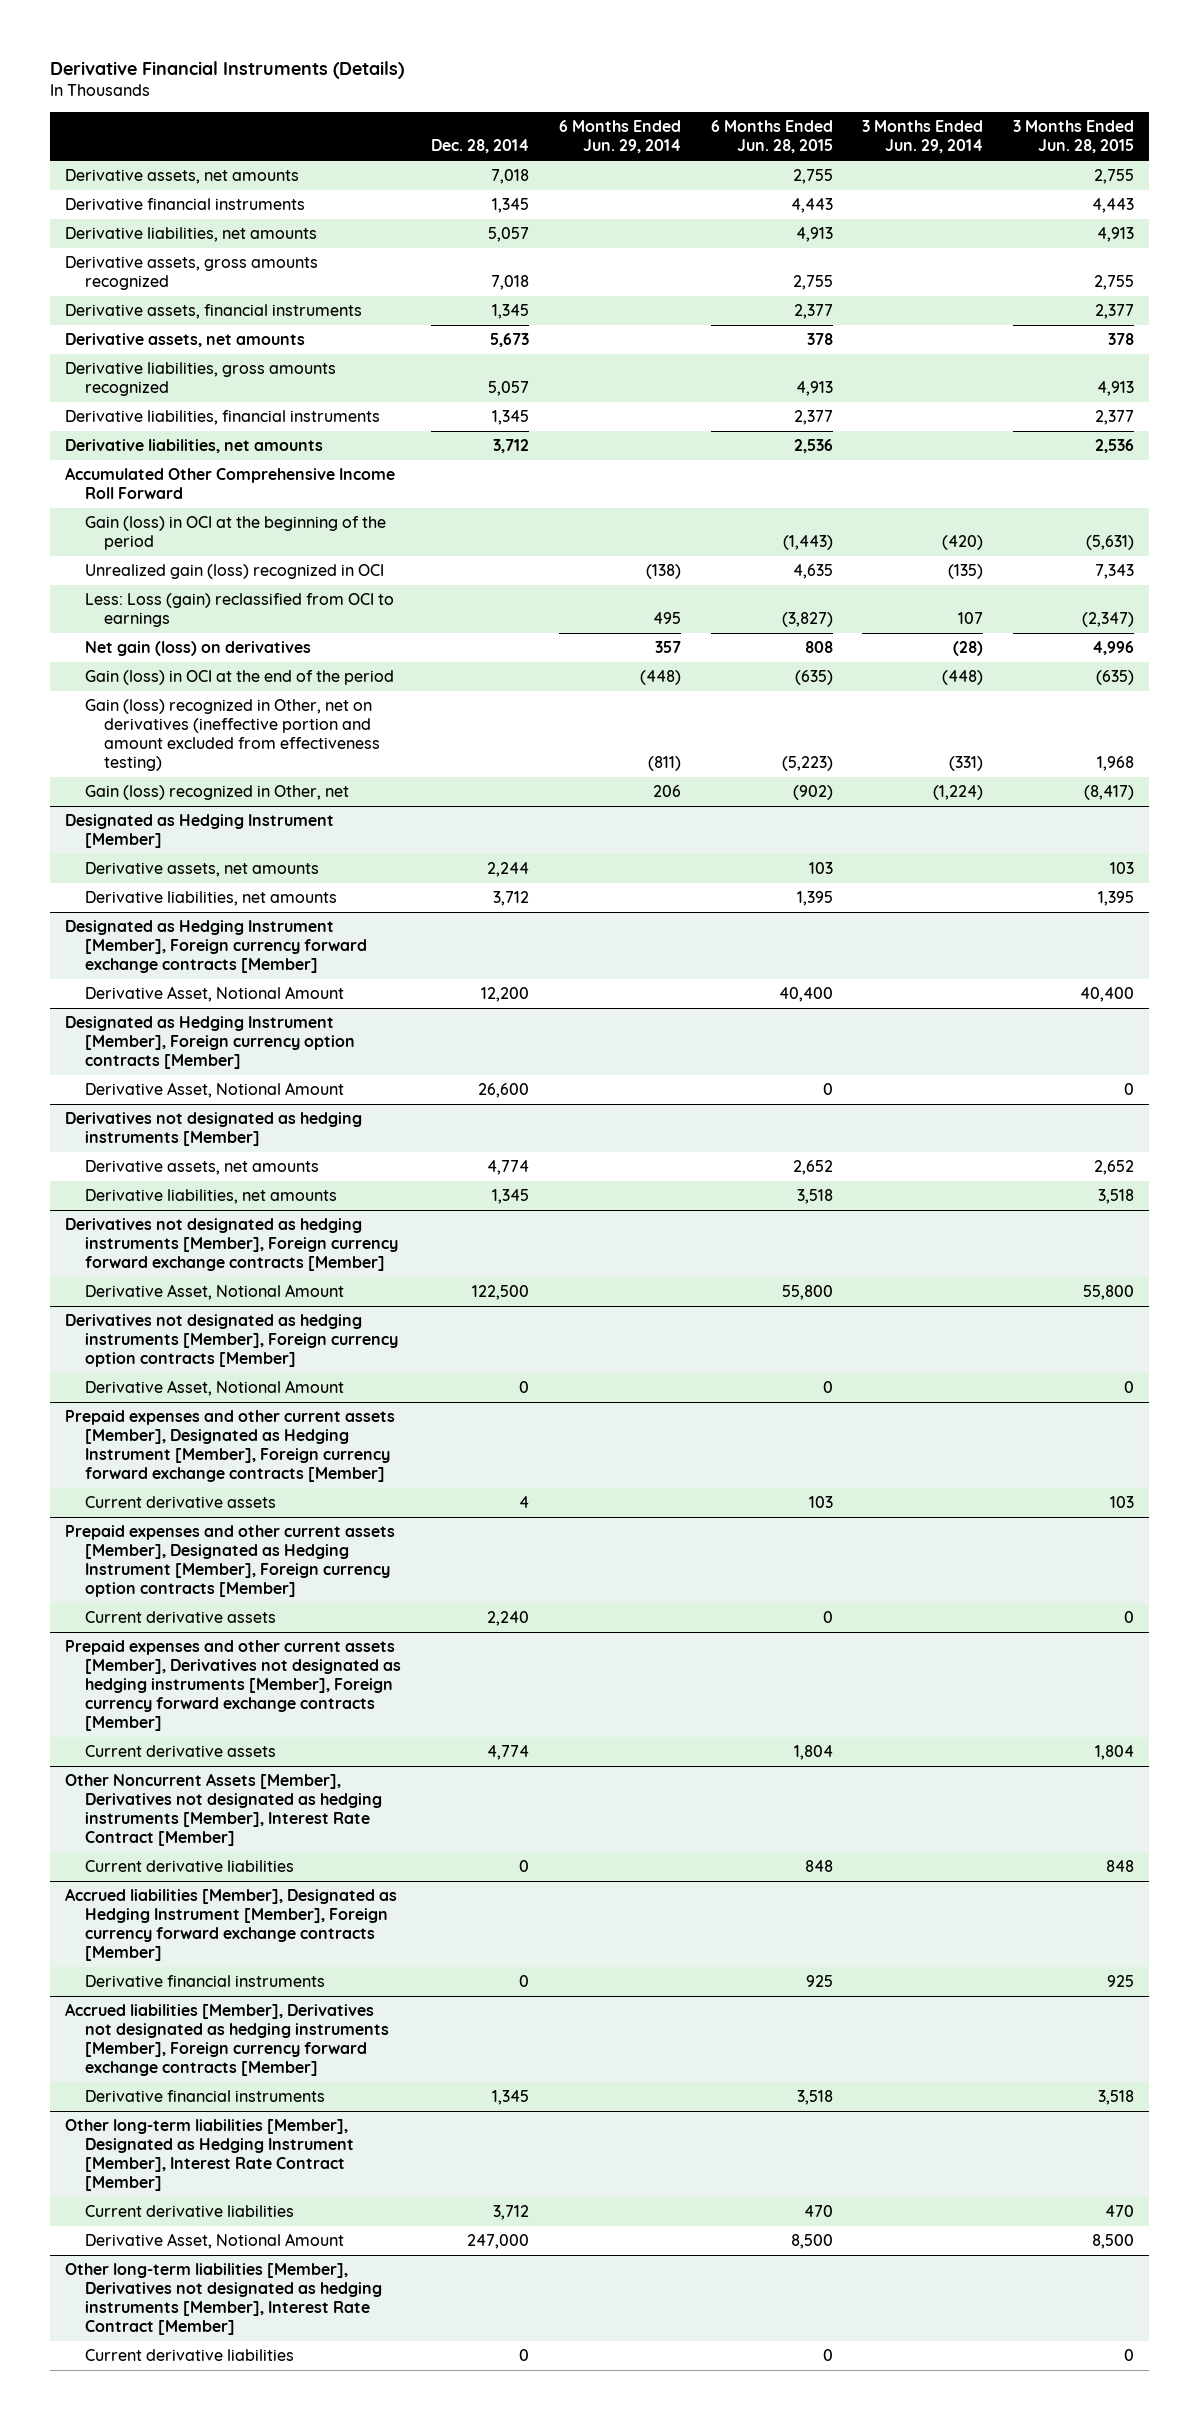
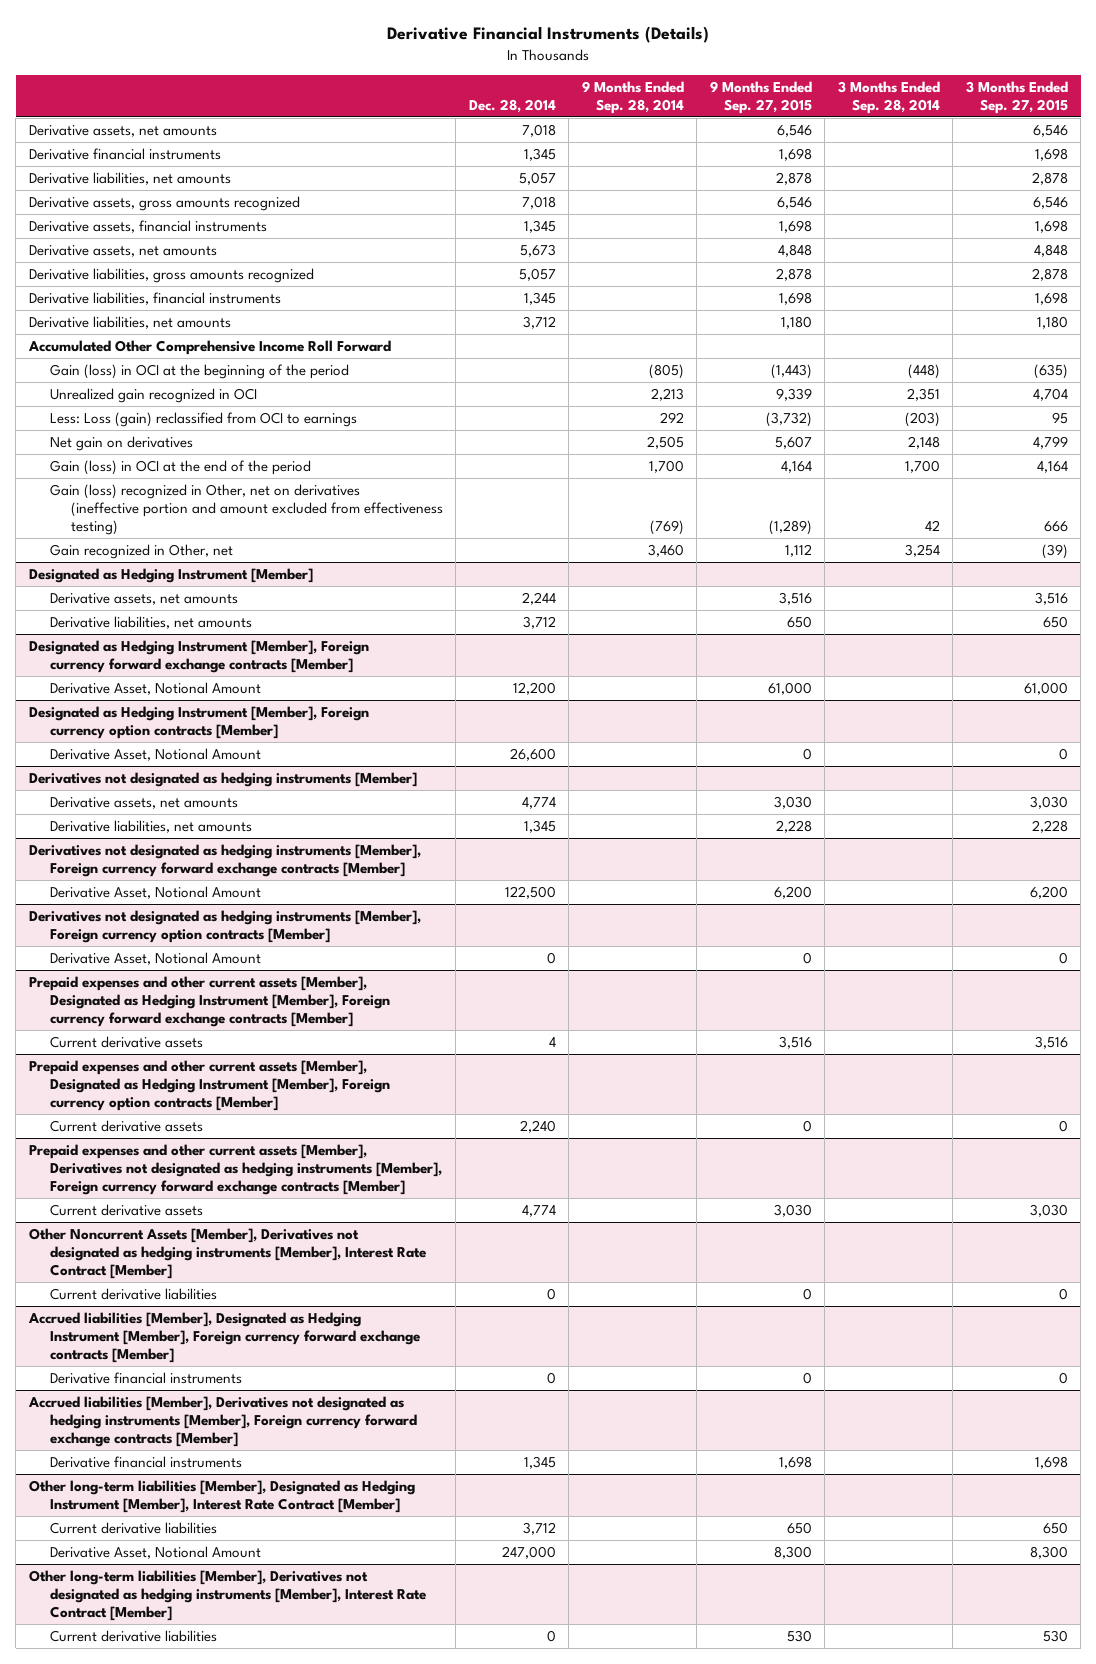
[558,120,681,154] 6 Months Ended Jun. 29, 2014 -> none
[710,120,833,154] 6 Months Ended Jun. 28, 2015 -> none
[862,120,984,154] 3 Months Ended Jun. 29, 2014 -> none
[1013,120,1135,154] 3 Months Ended Jun. 28, 2015 -> none
none -> [581,80,684,115] 9 Months Ended Sep. 28, 2014
none -> [709,80,812,115] 9 Months Ended Sep. 27, 2015
none -> [837,80,940,115] 3 Months Ended Sep. 28, 2014
none -> [965,80,1068,115] 3 Months Ended Sep. 27, 2015
[84,564,384,580] Unrealized gain (loss) recognized in OCI -> [49,387,257,403] Unrealized gain recognized in OCI
[84,641,311,657] Net gain (loss) on derivatives -> [49,435,193,451] Net gain on derivatives
[84,785,349,801] Gain (loss) recognized in Other, net -> [49,543,233,559] Gain recognized in Other, net

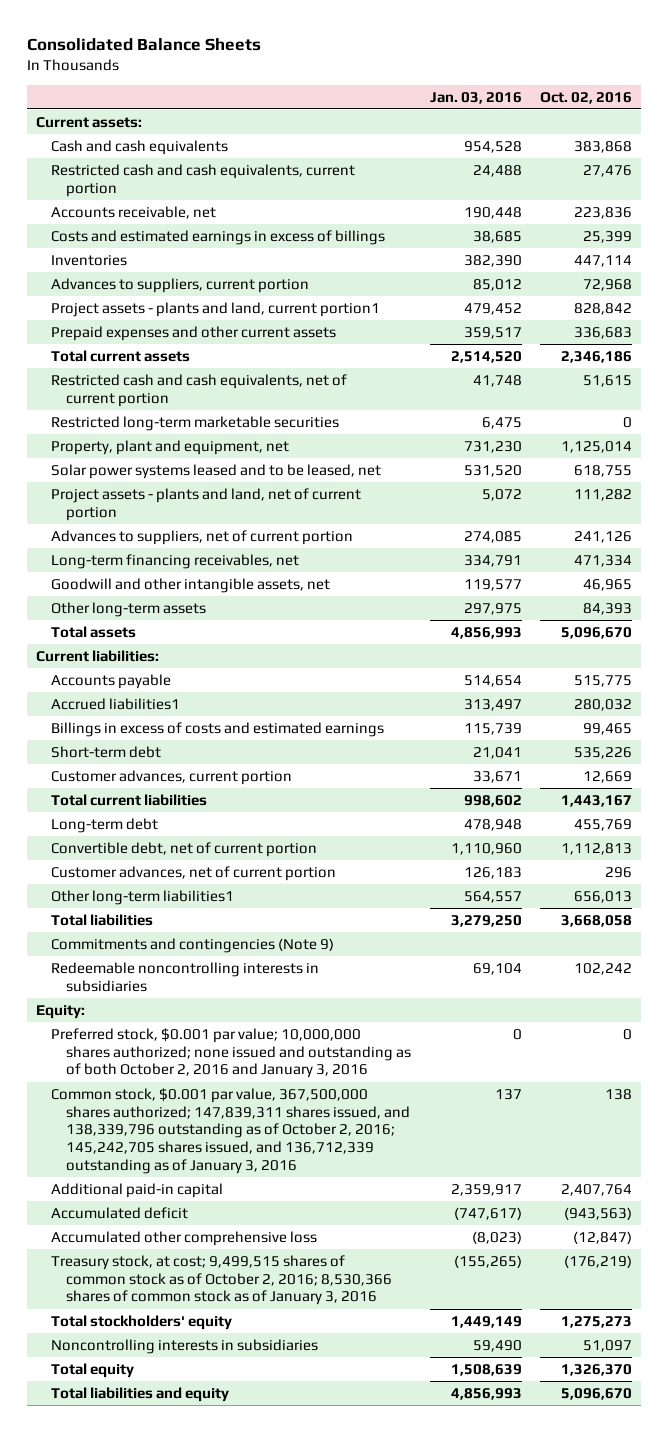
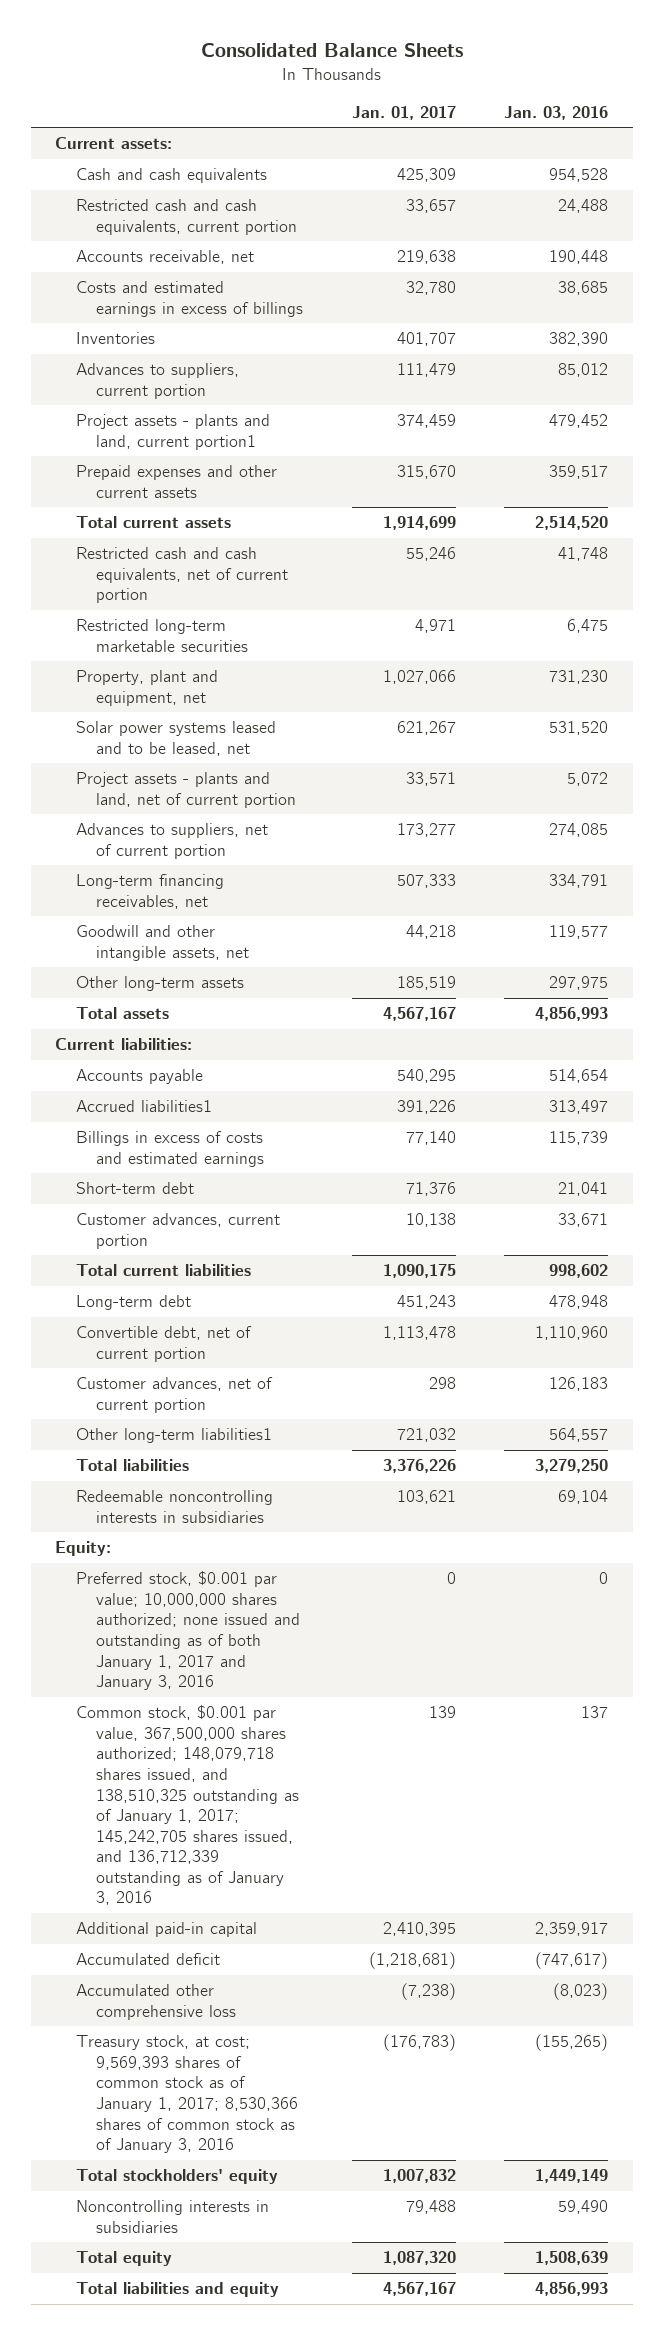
[540,91,633,104] Oct. 02, 2016 -> none
none -> [351,105,456,120] Jan. 01, 2017
[51,937,335,953] Commitments and contingencies (Note 9) -> none
[51,1027,412,1079] Preferred stock, $0.001 par value; 10,000,000 shares authorized; none issued and outstanding as of both October 2, 2016 and January 3, 2016 -> [75,1571,300,1691] Preferred stock, $0.001 par value; 10,000,000 shares authorized; none issued and outstanding as of both January 1, 2017 and January 3, 2016
[51,1087,411,1175] Common stock, $0.001 par value, 367,500,000 shares authorized; 147,839,311 shares issued, and 138,339,796 outstanding as of October 2, 2016; 145,242,705 shares issued, and 136,712,339 outstanding as of January 3, 2016 -> [75,1705,299,1906] Common stock, $0.001 par value, 367,500,000 shares authorized; 148,079,718 shares issued, and 138,510,325 outstanding as of January 1, 2017; 145,242,705 shares issued, and 136,712,339 outstanding as of January 3, 2016
[51,1254,393,1306] Treasury stock, at cost; 9,499,515 shares of common stock as of October 2, 2016; 8,530,366 shares of common stock as of January 3, 2016 -> [75,2035,298,2154] Treasury stock, at cost; 9,569,393 shares of common stock as of January 1, 2017; 8,530,366 shares of common stock as of January 3, 2016

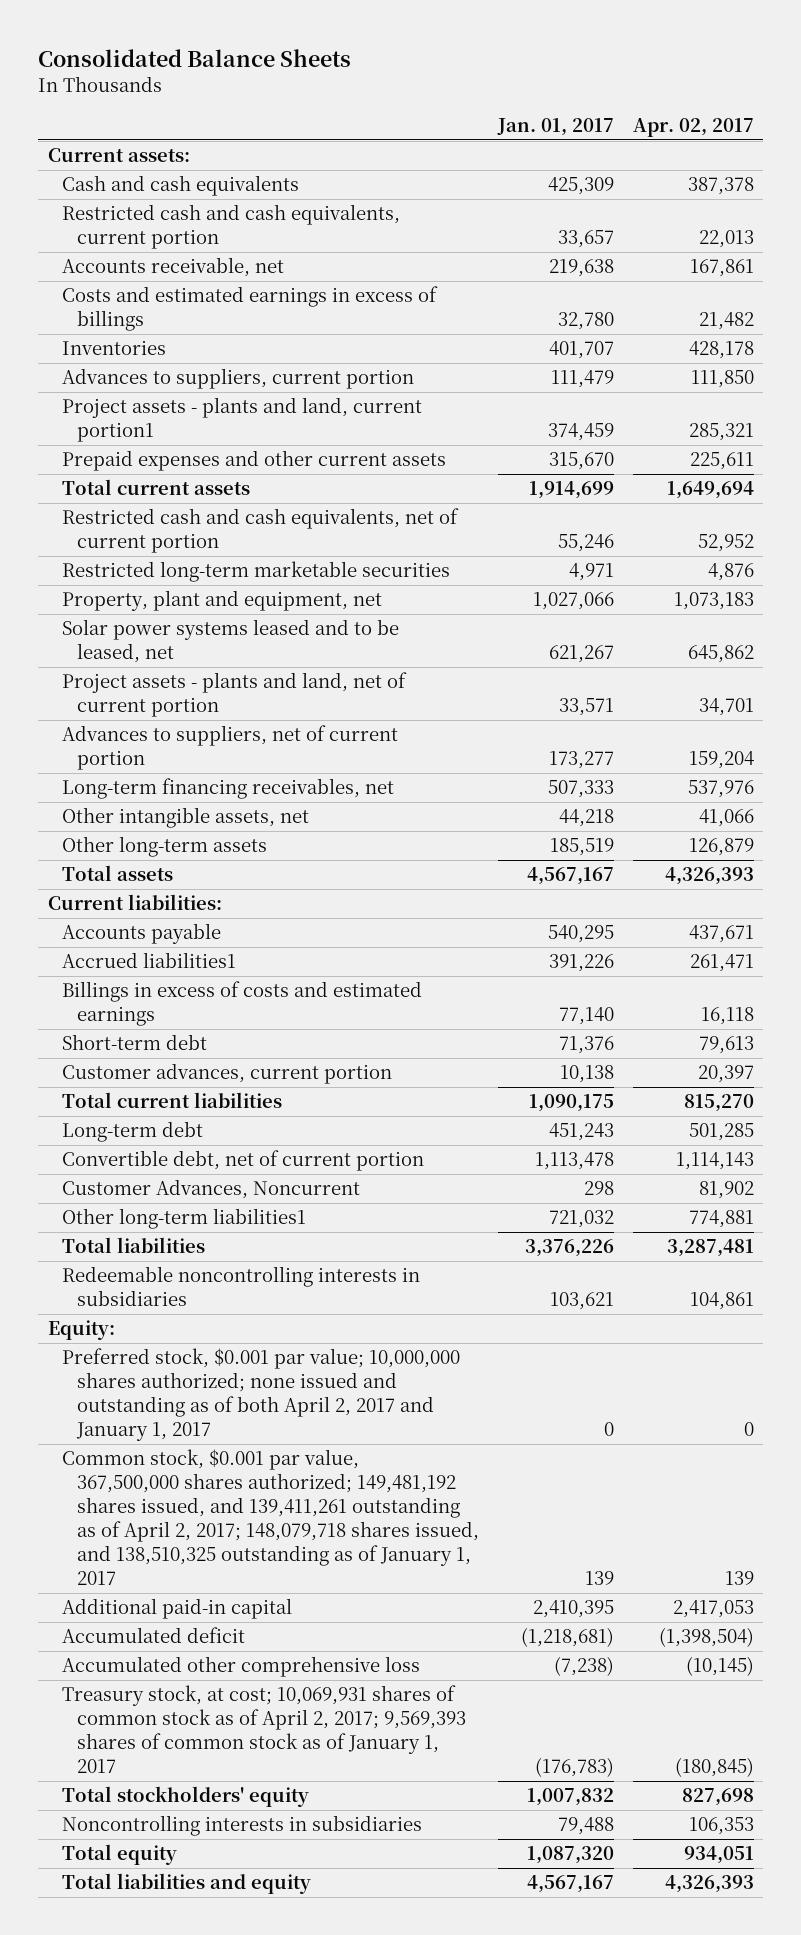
[504,105,609,120] Jan. 03, 2016 -> none
none -> [632,117,754,137] Apr. 02, 2017
[75,925,249,961] Goodwill and other intangible assets, net -> [62,807,310,829] Other intangible assets, net
[75,1377,273,1413] Customer advances, net of current portion -> [62,1179,361,1200] Customer Advances, Noncurrent
[75,1571,300,1691] Preferred stock, $0.001 par value; 10,000,000 shares authorized; none issued and outstanding as of both January 1, 2017 and January 3, 2016 -> [62,1348,461,1442] Preferred stock, $0.001 par value; 10,000,000 shares authorized; none issued and outstanding as of both April 2, 2017 and January 1, 2017
[75,1705,299,1906] Common stock, $0.001 par value, 367,500,000 shares authorized; 148,079,718 shares issued, and 138,510,325 outstanding as of January 1, 2017; 145,242,705 shares issued, and 136,712,339 outstanding as of January 3, 2016 -> [62,1449,479,1586] Common stock, $0.001 par value, 367,500,000 shares authorized; 149,481,192 shares issued, and 139,411,261 outstanding as of April 2, 2017; 148,079,718 shares issued, and 138,510,325 outstanding as of January 1, 2017
[75,2035,298,2154] Treasury stock, at cost; 9,569,393 shares of common stock as of January 1, 2017; 8,530,366 shares of common stock as of January 3, 2016 -> [62,1685,466,1774] Treasury stock, at cost; 10,069,931 shares of common stock as of April 2, 2017; 9,569,393 shares of common stock as of January 1, 2017

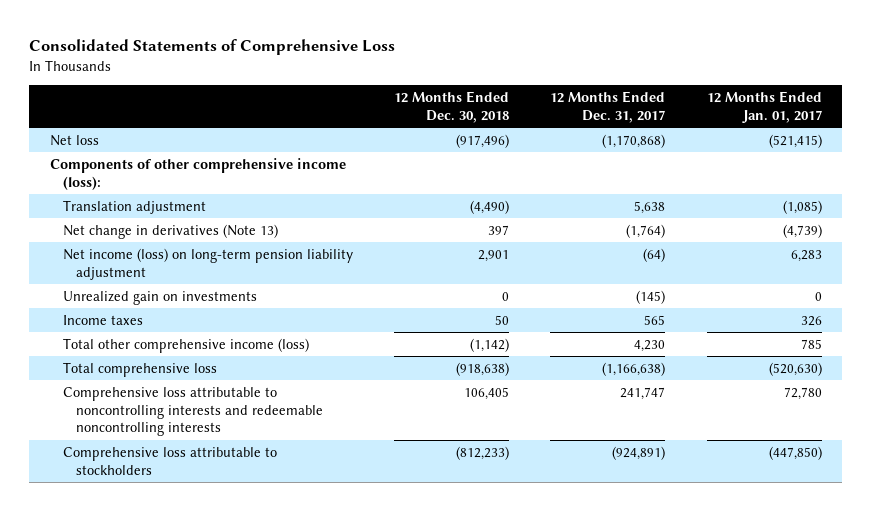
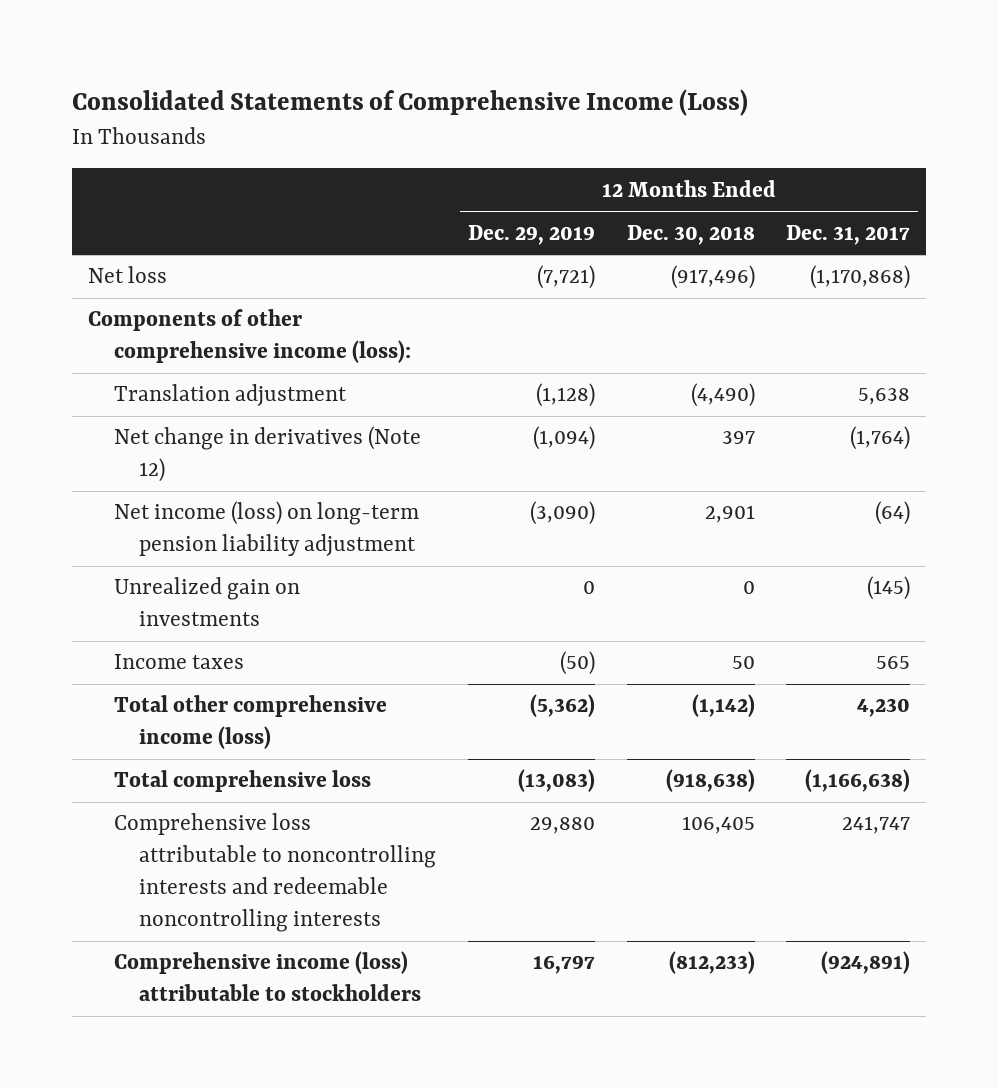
[29,39,396,56] Consolidated Statements of Comprehensive Loss -> [72,89,749,117] Consolidated Statements of Comprehensive Income (Loss)
[706,91,822,123] 12 Months Ended Jan. 01, 2017 -> none
none -> [467,224,595,245] Dec. 29, 2019
[62,223,278,239] Net change in derivatives (Note 13) -> [113,426,421,483] Net change in derivatives (Note 12)
[62,446,277,475] Comprehensive loss attributable to stockholders -> [113,951,422,1002] Comprehensive income (loss) attributable to stockholders

